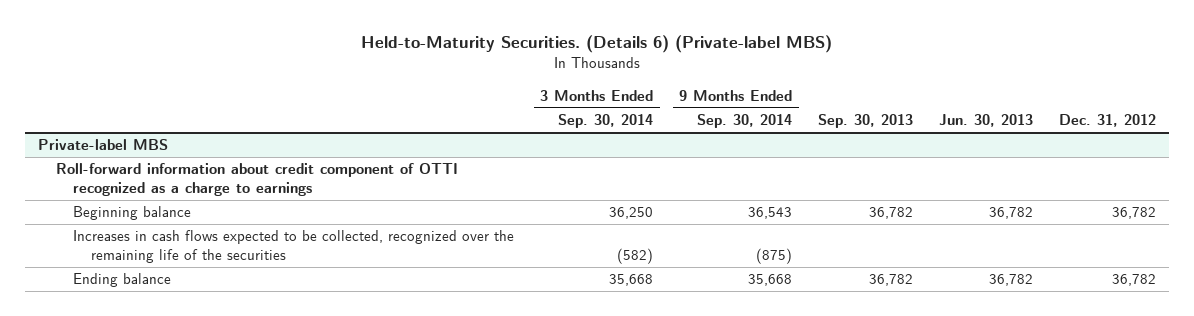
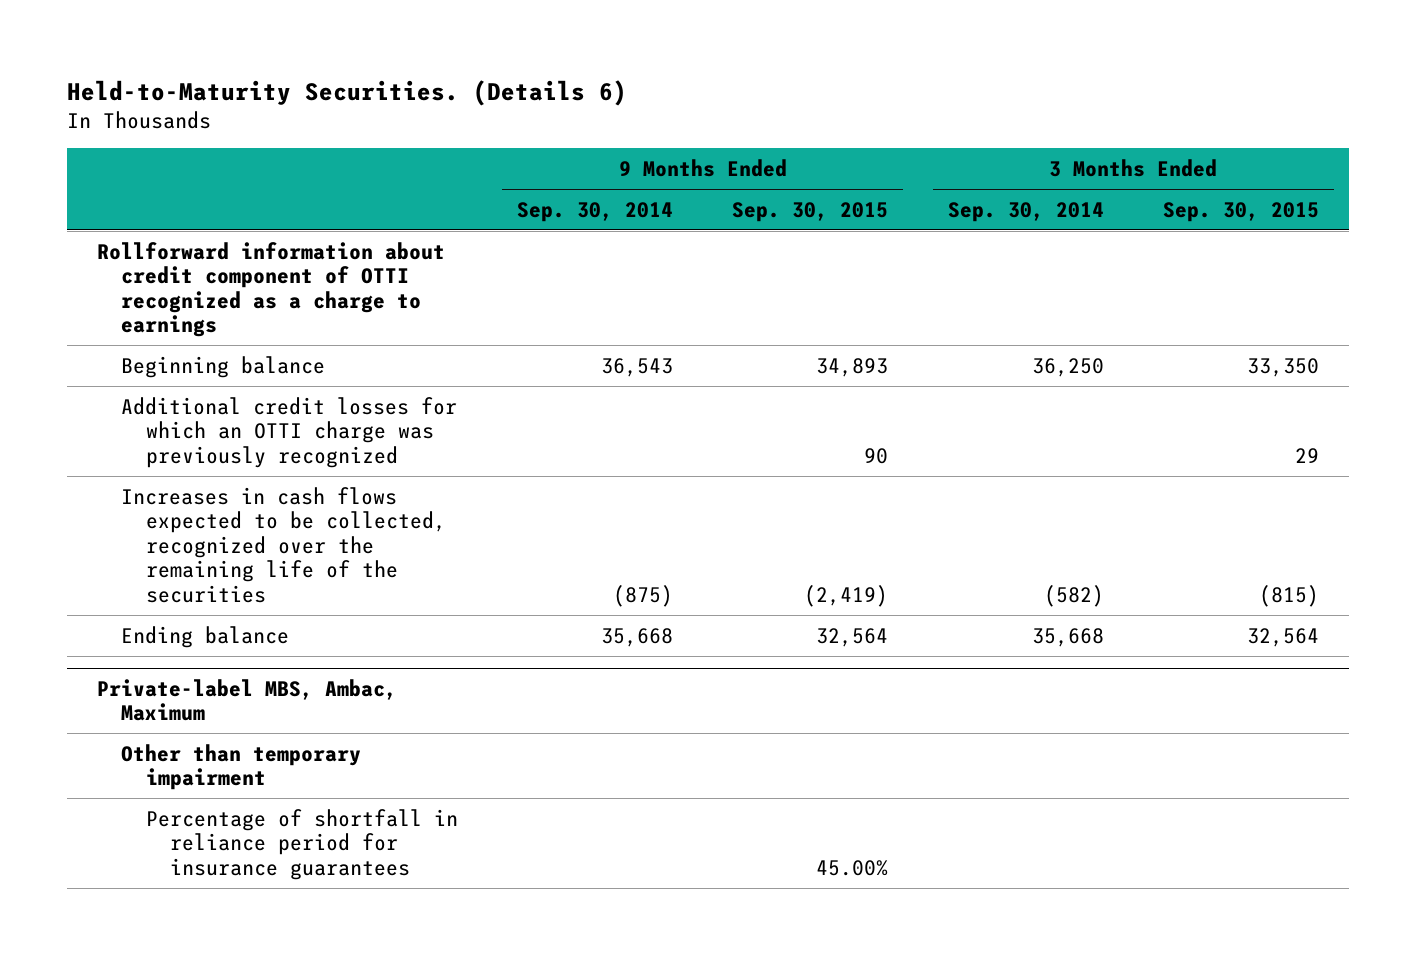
[361,35,833,54] Held-to-Maturity Securities. (Details 6) (Private-label MBS) -> [67,79,628,106] Held-to-Maturity Securities. (Details 6)
[818,114,914,129] Sep. 30, 2013 -> none
[939,114,1034,128] Jun. 30, 2013 -> none
[1059,114,1157,128] Dec. 31, 2012 -> none
none -> [732,201,889,222] Sep. 30, 2015
none -> [1163,201,1320,222] Sep. 30, 2015
[37,139,168,151] Private-label MBS -> none
[55,163,458,197] Roll-forward information about credit component of OTTI recognized as a charge to earnings -> [96,241,445,338] Rollforward information about credit component of OTTI recognized as a charge to earnings
none -> [121,396,458,468] Additional credit losses for which an OTTI charge was previously recognized
none -> [96,678,397,722] Private-label MBS, Ambac, Maximum
none -> [121,743,362,791] Other than temporary impairment
none -> [145,808,458,880] Percentage of shortfall in reliance period for insurance guarantees

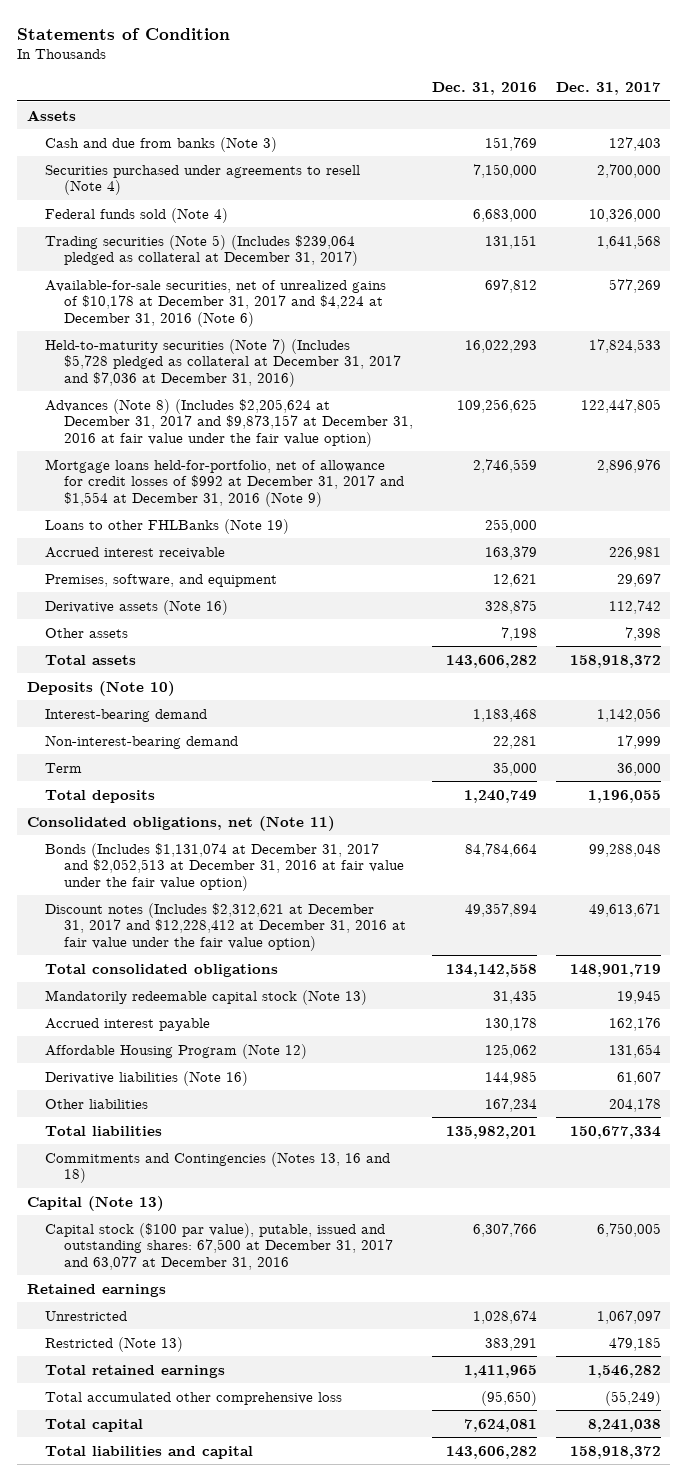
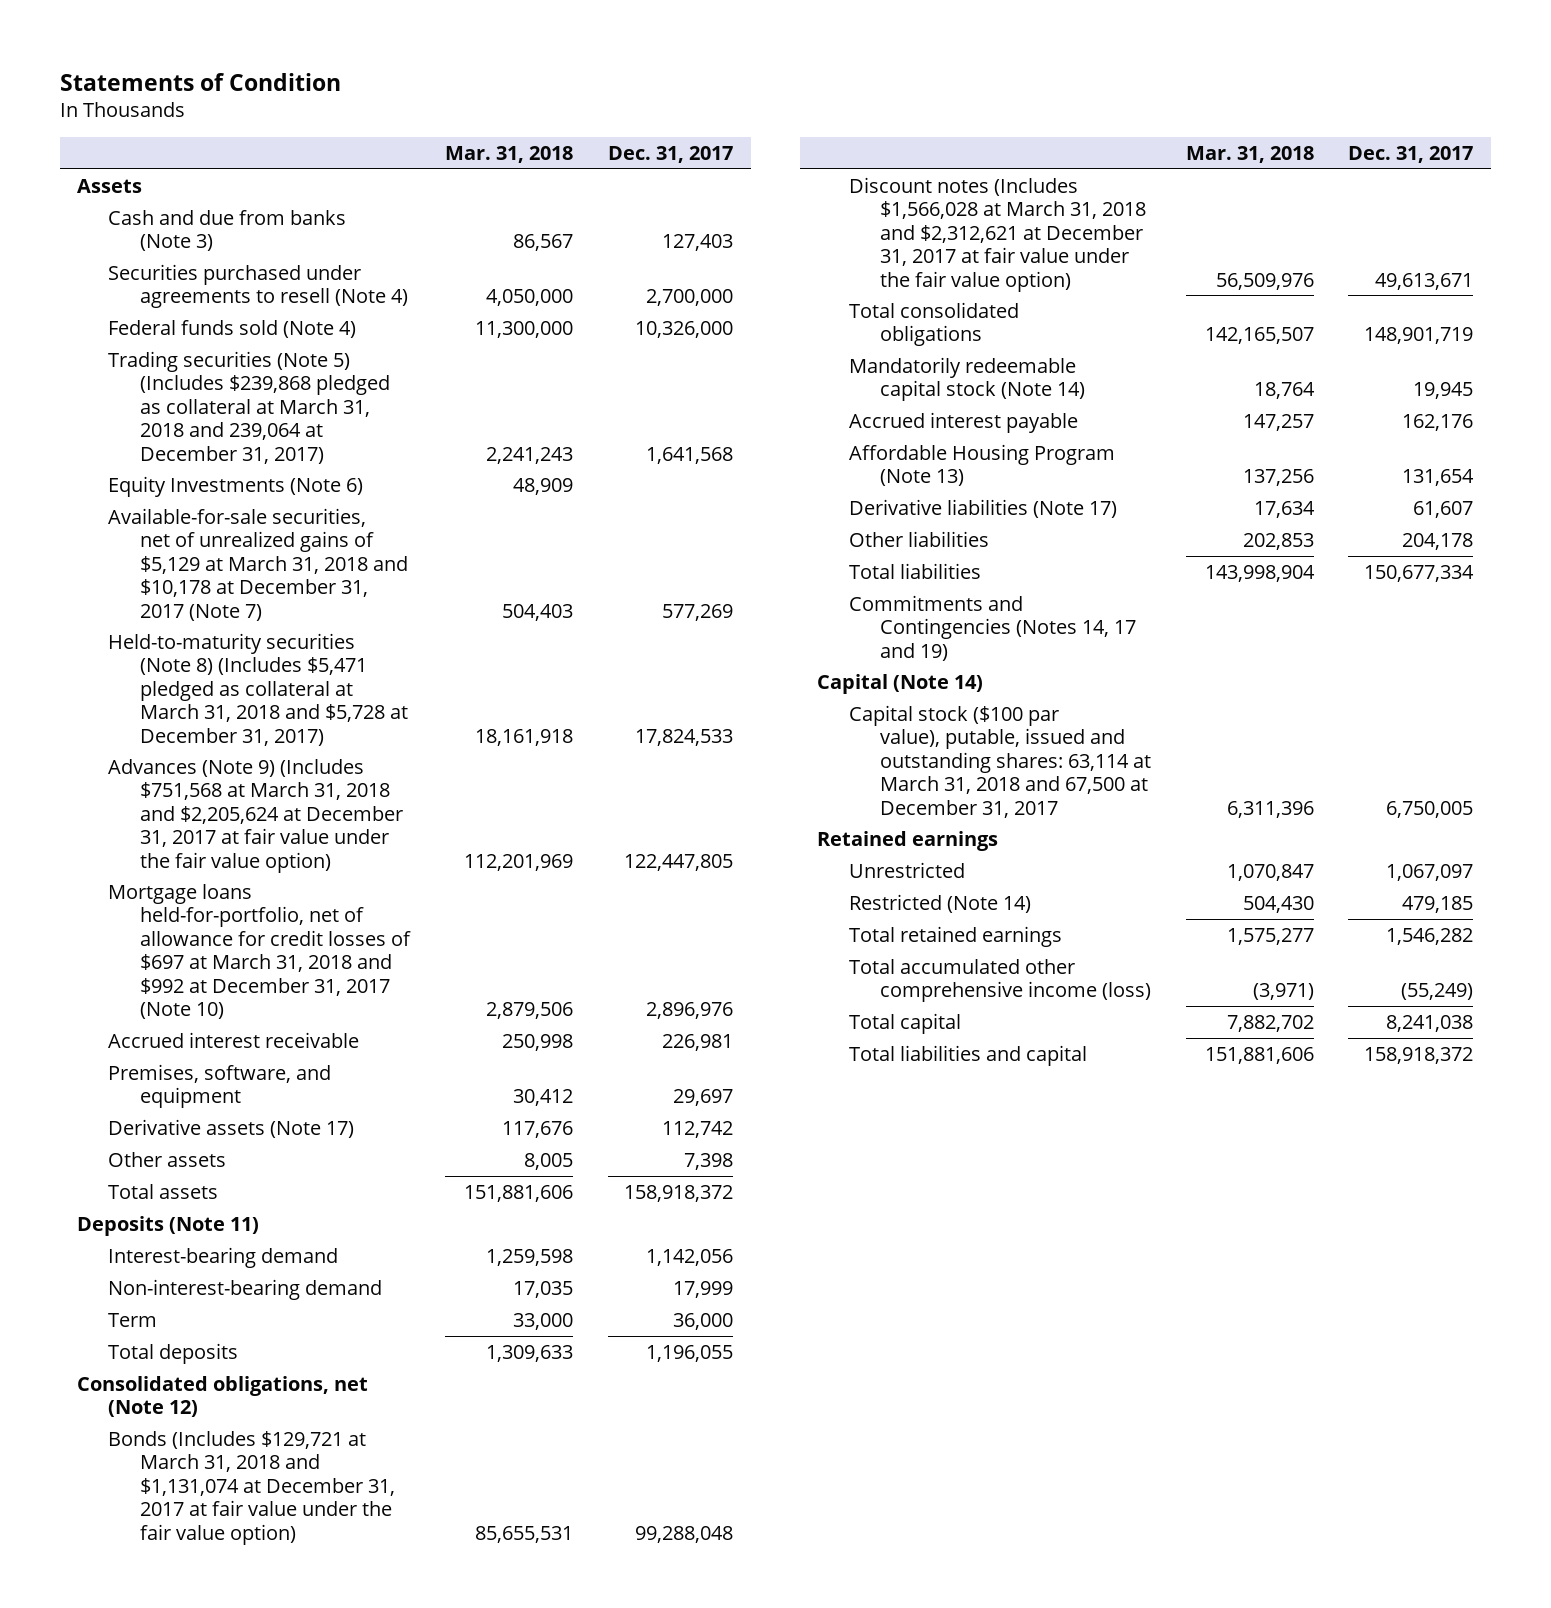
[432,81,538,95] Dec. 31, 2016 -> none
none -> [445,145,574,163] Mar. 31, 2018
[45,518,290,534] Loans to other FHLBanks (Note 19) -> none
[45,234,359,267] Trading securities (Note 5) (Includes $239,064 pledged as collateral at December 31, 2017) -> [108,350,390,464] Trading securities (Note 5) (Includes $239,868 pledged as collateral at March 31, 2018 and 239,064 at December 31, 2017)
none -> [108,475,364,497] Equity Investments (Note 6)
[45,279,387,327] Available-for-sale securities, net of unrealized gains of $10,178 at December 31, 2017 and $4,224 at December 31, 2016 (Note 6) -> [108,507,408,621] Available-for-sale securities, net of unrealized gains of $5,129 at March 31, 2018 and $10,178 at December 31, 2017 (Note 7)
[45,338,402,387] Held-to-maturity securities (Note 7) (Includes $5,728 pledged as collateral at December 31, 2017 and $7,036 at December 31, 2016) -> [108,632,408,746] Held-to-maturity securities (Note 8) (Includes $5,471 pledged as collateral at March 31, 2018 and $5,728 at December 31, 2017)
[45,398,414,447] Advances (Note 8) (Includes $2,205,624 at December 31, 2017 and $9,873,157 at December 31, 2016 at fair value under the fair value option) -> [108,758,403,873] Advances (Note 9) (Includes $751,568 at March 31, 2018 and $2,205,624 at December 31, 2017 at fair value under the fair value option)
[45,458,405,507] Mortgage loans held-for-portfolio, net of allowance for credit losses of $992 at December 31, 2017 and $1,554 at December 31, 2016 (Note 9) -> [108,883,411,1019] Mortgage loans held-for-portfolio, net of allowance for credit losses of $697 at March 31, 2018 and $992 at December 31, 2017 (Note 10)
[45,599,229,615] Derivative assets (Note 16) -> [108,1118,355,1138] Derivative assets (Note 17)
[26,680,175,696] Deposits (Note 10) -> [77,1215,260,1236] Deposits (Note 11)
[26,815,335,831] Consolidated obligations, net (Note 11) -> [77,1375,369,1418] Consolidated obligations, net (Note 12)
[45,842,405,891] Bonds (Includes $1,131,074 at December 31, 2017 and $2,052,513 at December 31, 2016 at fair value under the fair value option) -> [108,1430,395,1545] Bonds (Includes $129,721 at March 31, 2018 and $1,131,074 at December 31, 2017 at fair value under the fair value option)
[45,902,407,951] Discount notes (Includes $2,312,621 at December 31, 2017 and $12,228,412 at December 31, 2016 at fair value under the fair value option) -> [848,176,1146,292] Discount notes (Includes $1,566,028 at March 31, 2018 and $2,312,621 at December 31, 2017 at fair value under the fair value option)
[45,989,368,1005] Mandatorily redeemable capital stock (Note 13) -> [848,356,1085,402] Mandatorily redeemable capital stock (Note 14)
[45,1043,308,1059] Affordable Housing Program (Note 12) -> [848,443,1115,487] Affordable Housing Program (Note 13)
[45,1070,249,1086] Derivative liabilities (Note 16) -> [848,498,1117,518] Derivative liabilities (Note 17)
[45,1151,391,1184] Commitments and Contingencies (Notes 13, 16 and 18) -> [848,594,1136,661] Commitments and Contingencies (Notes 14, 17 and 19)
[26,1195,164,1211] Capital (Note 13) -> [817,673,984,694] Capital (Note 14)
[45,1222,394,1270] Capital stock ($100 par value), putable, issued and outstanding shares: 67,500 at December 31, 2017 and 63,077 at December 31, 2016 -> [848,704,1151,818] Capital stock ($100 par value), putable, issued and outstanding shares: 63,114 at March 31, 2018 and 67,500 at December 31, 2017
[45,1336,184,1352] Restricted (Note 13) -> [848,893,1031,913] Restricted (Note 14)
[45,1391,343,1405] Total accumulated other comprehensive loss -> [848,958,1151,1003] Total accumulated other comprehensive income (loss)

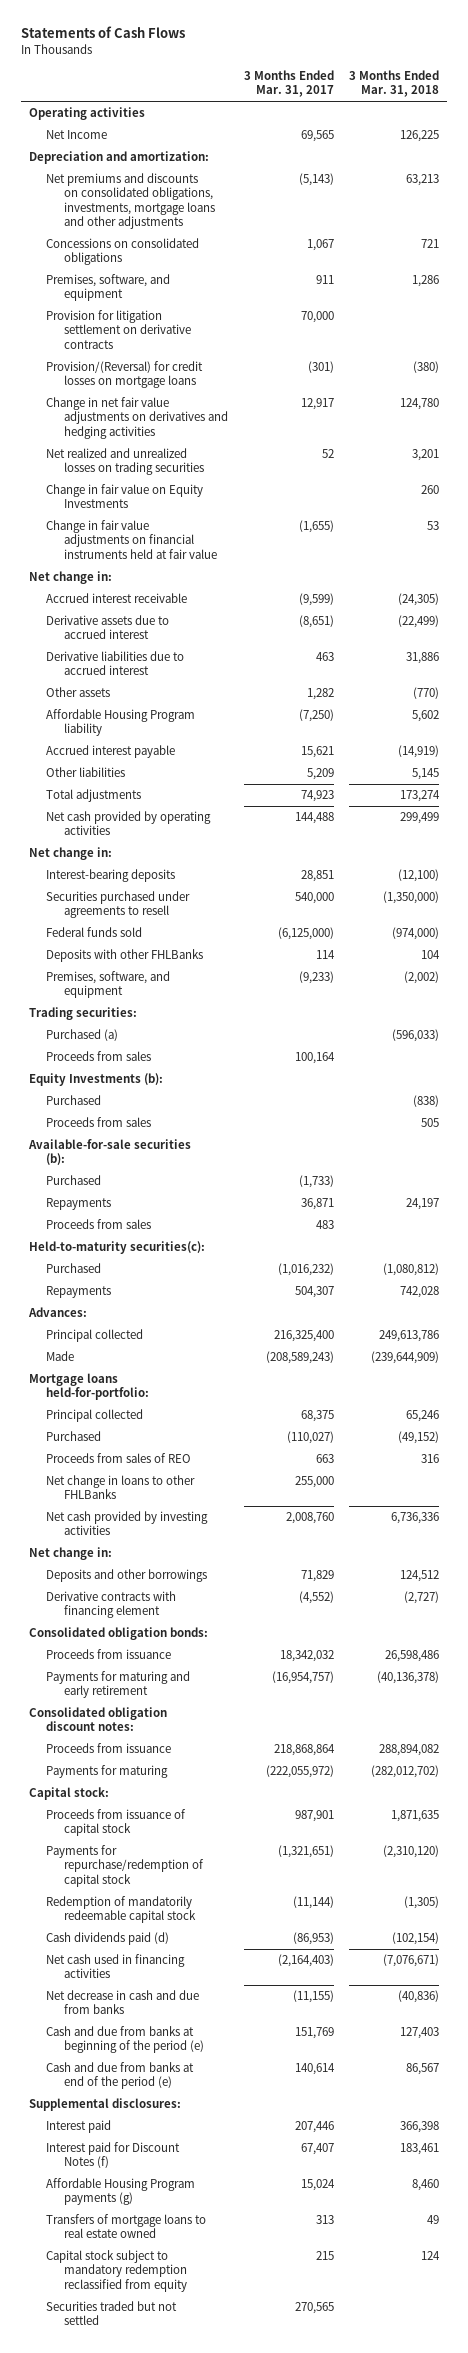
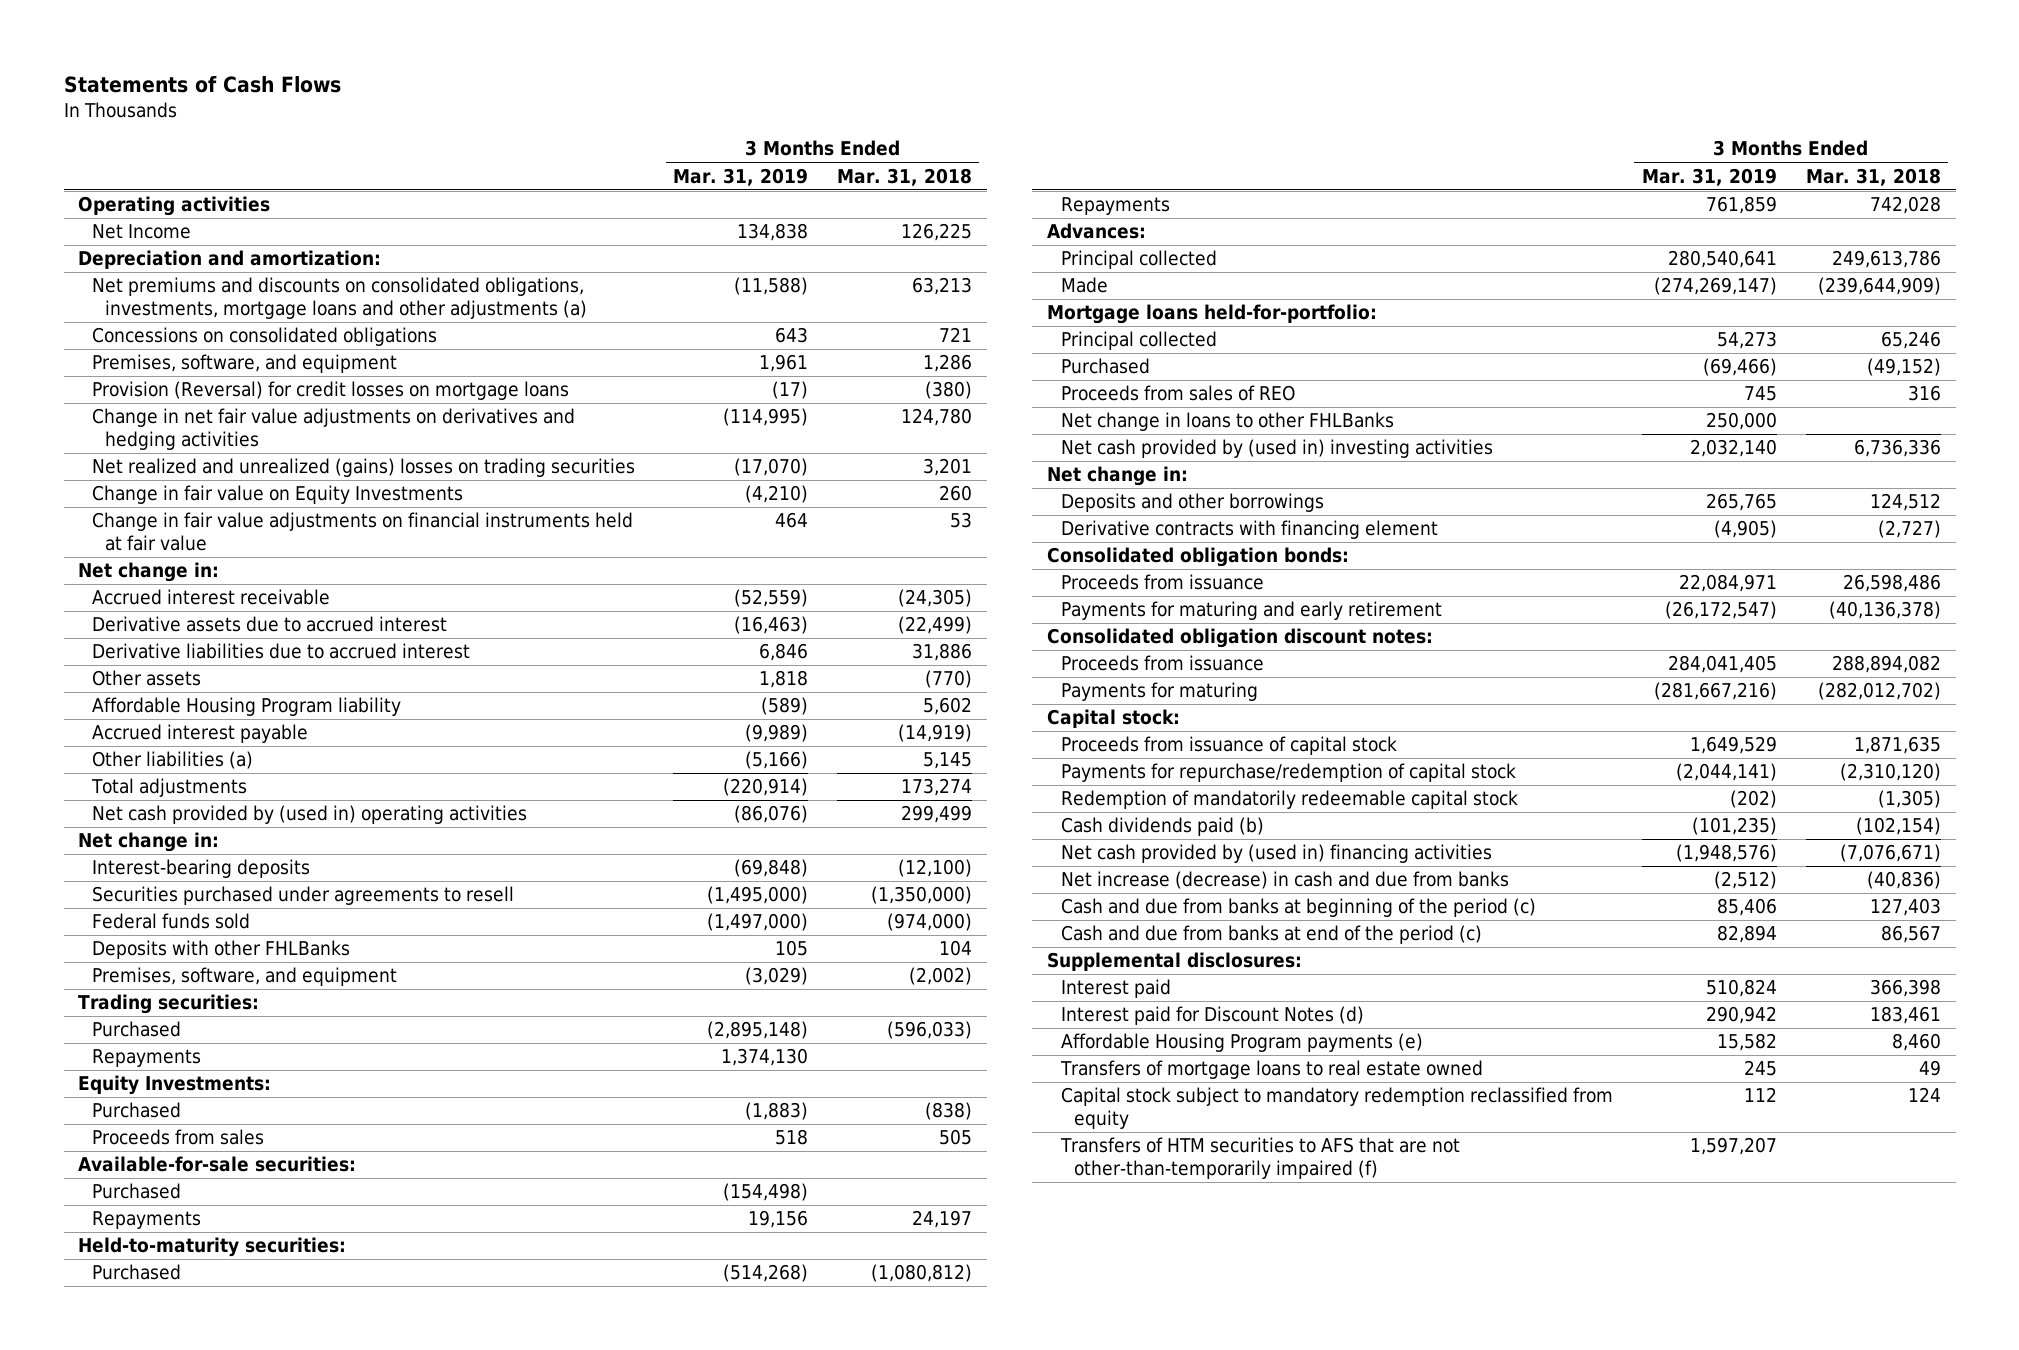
[243,70,334,98] 3 Months Ended Mar. 31, 2017 -> none
none -> [672,167,808,186] Mar. 31, 2019
[46,173,216,229] Net premiums and discounts on consolidated obligations, investments, mortgage loans and other adjustments -> [91,277,588,320] Net premiums and discounts on consolidated obligations, investments, mortgage loans and other adjustments (a)
[46,310,192,349] Provision for litigation settlement on derivative contracts -> none
[46,361,204,389] Provision/(Reversal) for credit losses on mortgage loans -> [91,381,569,401] Provision (Reversal) for credit losses on mortgage loans
[46,448,205,476] Net realized and unrealized losses on trading securities -> [91,458,635,478] Net realized and unrealized (gains) losses on trading securities
[46,767,126,778] Other liabilities -> [91,751,253,770] Other liabilities (a)
[46,811,212,836] Net cash provided by operating activities -> [91,805,527,825] Net cash provided by (used in) operating activities
[46,1051,152,1062] Proceeds from sales -> none
[46,1029,119,1042] Purchased (a) -> [91,1021,181,1038] Purchased
none -> [91,1049,201,1068] Repayments
[28,1073,163,1087] Equity Investments (b): -> [78,1075,272,1096] Equity Investments:
[27,1139,191,1166] Available-for-sale securities (b): -> [78,1156,357,1173] Available-for-sale securities:
[46,1219,152,1230] Proceeds from sales -> none
[28,1241,205,1255] Held-to-maturity securities(c): -> [78,1237,347,1258] Held-to-maturity securities:
[46,1511,209,1536] Net cash provided by investing activities -> [1060,439,1493,459] Net cash provided by (used in) investing activities
[46,1932,170,1946] Cash dividends paid (d) -> [1060,817,1264,837] Cash dividends paid (b)
[46,1954,186,1979] Net cash used in financing activities -> [1060,844,1492,864] Net cash provided by (used in) financing activities
[46,1990,200,2015] Net decrease in cash and due from banks -> [1060,871,1509,890] Net increase (decrease) in cash and due from banks
[46,2026,205,2054] Cash and due from banks at beginning of the period (e) -> [1060,898,1536,918] Cash and due from banks at beginning of the period (c)
[46,2062,195,2090] Cash and due from banks at end of the period (e) -> [1060,925,1482,945] Cash and due from banks at end of the period (c)
[46,2142,181,2169] Interest paid for Discount Notes (f) -> [1060,1006,1364,1026] Interest paid for Discount Notes (d)
[46,2178,196,2206] Affordable Housing Program payments (g) -> [1060,1033,1423,1053] Affordable Housing Program payments (e)
[46,2301,178,2326] Securities traded but not settled -> none
none -> [1059,1137,1460,1180] Transfers of HTM securities to AFS that are not other-than-temporarily impaired (f)

